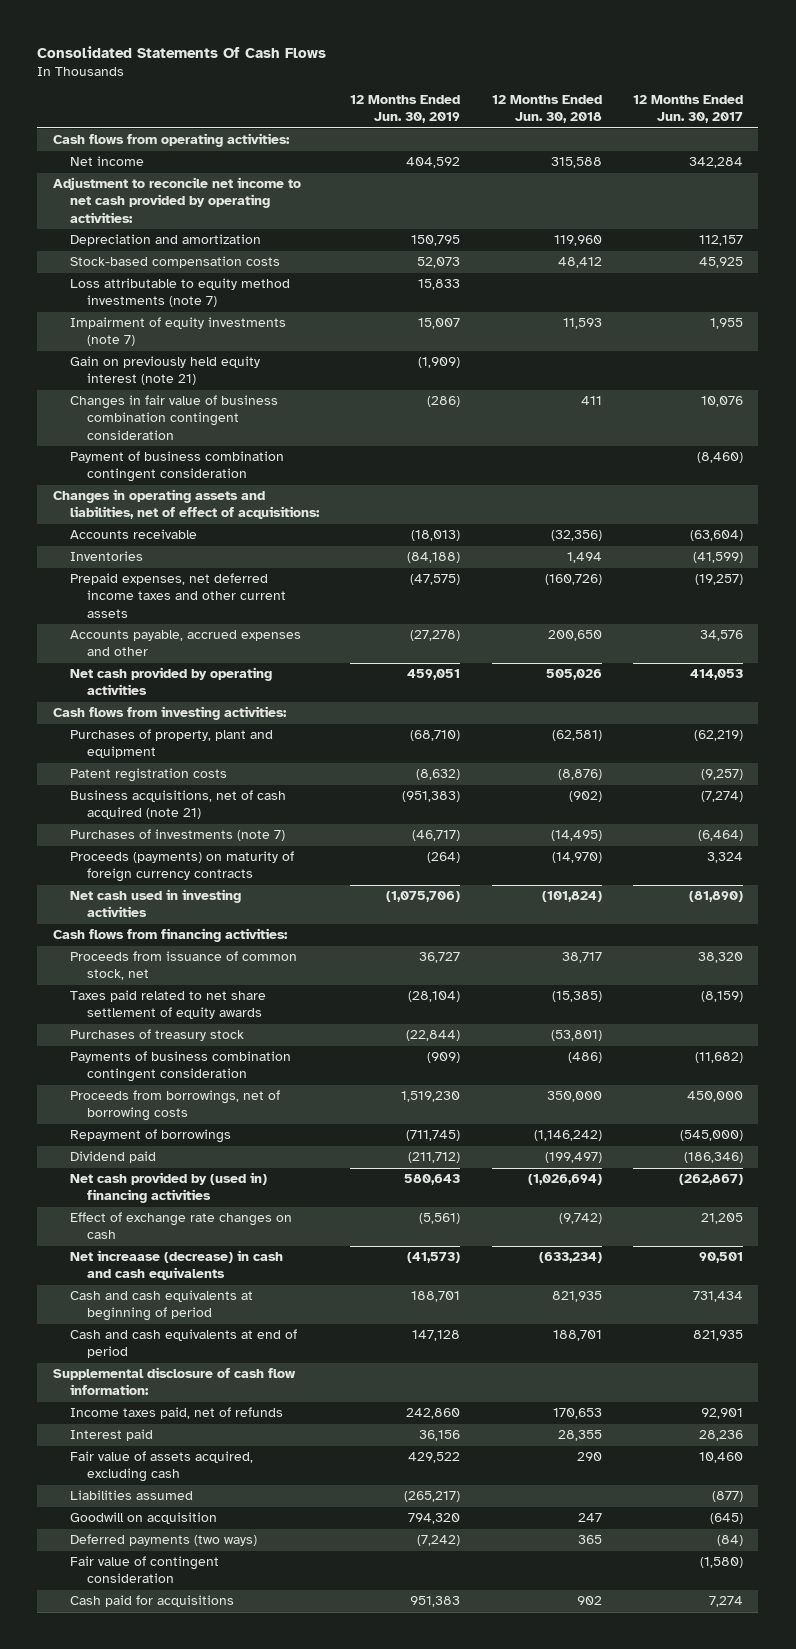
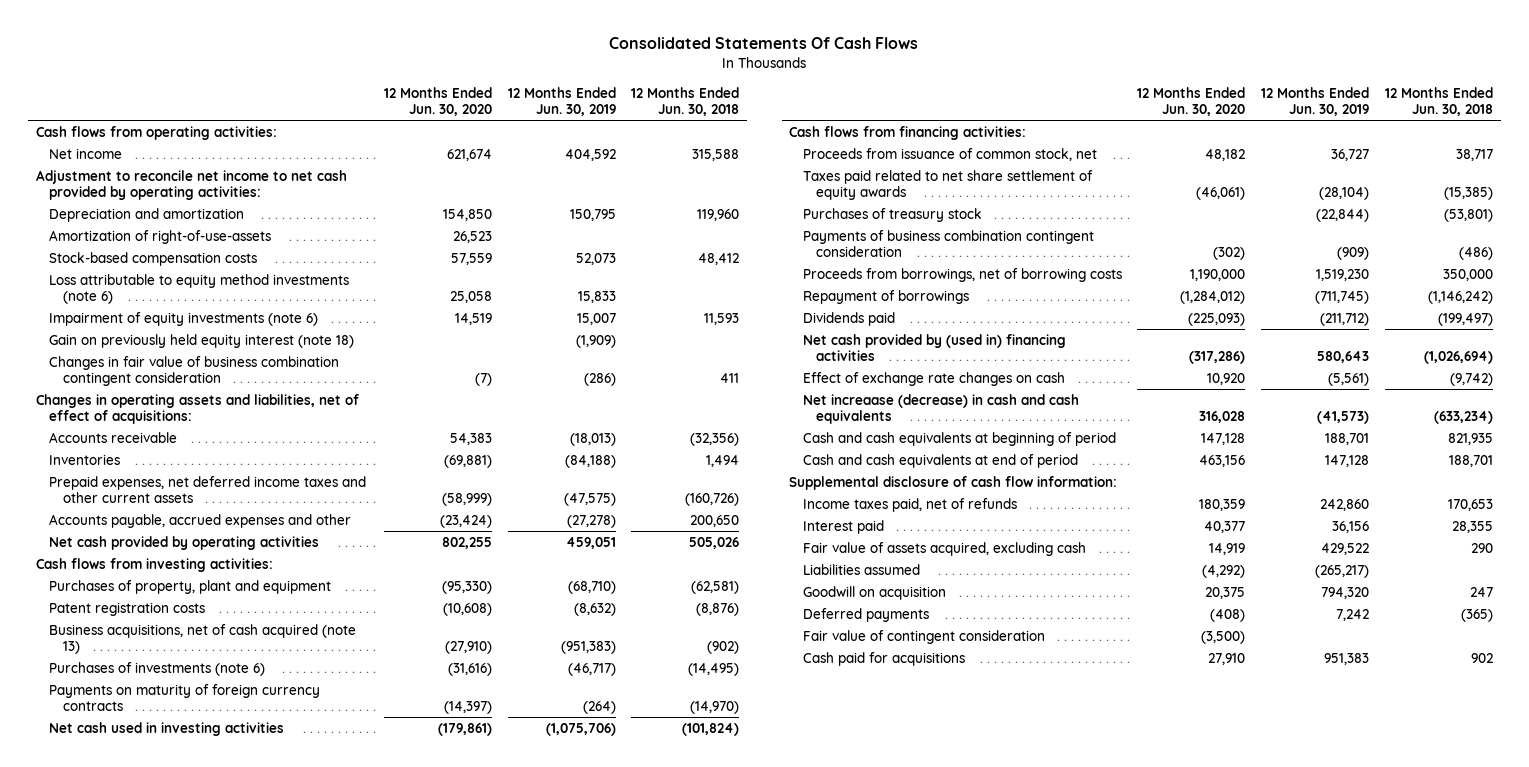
[632,95,743,124] 12 Months Ended Jun. 30, 2017 -> none
none -> [383,86,492,116] 12 Months Ended Jun. 30, 2020
none -> [49,230,272,245] Amortization of right-of-use-assets
[69,278,290,308] Loss attributable to equity method investments (note 7) -> [49,274,350,305] Loss attributable to equity method investments (note 6)
[69,317,286,347] Impairment of equity investments (note 7) -> [49,312,319,327] Impairment of equity investments (note 6)
[69,356,260,386] Gain on previously held equity interest (note 21) -> [49,334,355,349] Gain on previously held equity interest (note 18)
[69,451,284,483] Payment of business combination contingent consideration -> none
[69,790,286,820] Business acquisitions, net of cash acquired (note 21) -> [49,624,357,655] Business acquisitions, net of cash acquired (note 13)
[69,829,285,842] Purchases of investments (note 7) -> [49,662,266,677] Purchases of investments (note 6)
[69,851,294,883] Proceeds (payments) on maturity of foreign currency contracts -> [49,684,321,712] Payments on maturity of foreign currency contracts
[69,1151,156,1164] Dividend paid -> [802,312,895,327] Dividends paid
[69,1534,257,1547] Deferred payments (two ways) -> [802,608,929,623] Deferred payments
[417,1535,461,1547] (7,242) -> [1336,609,1370,622] 7,242
[577,1535,602,1545] 365 -> [1460,609,1493,623] (365)

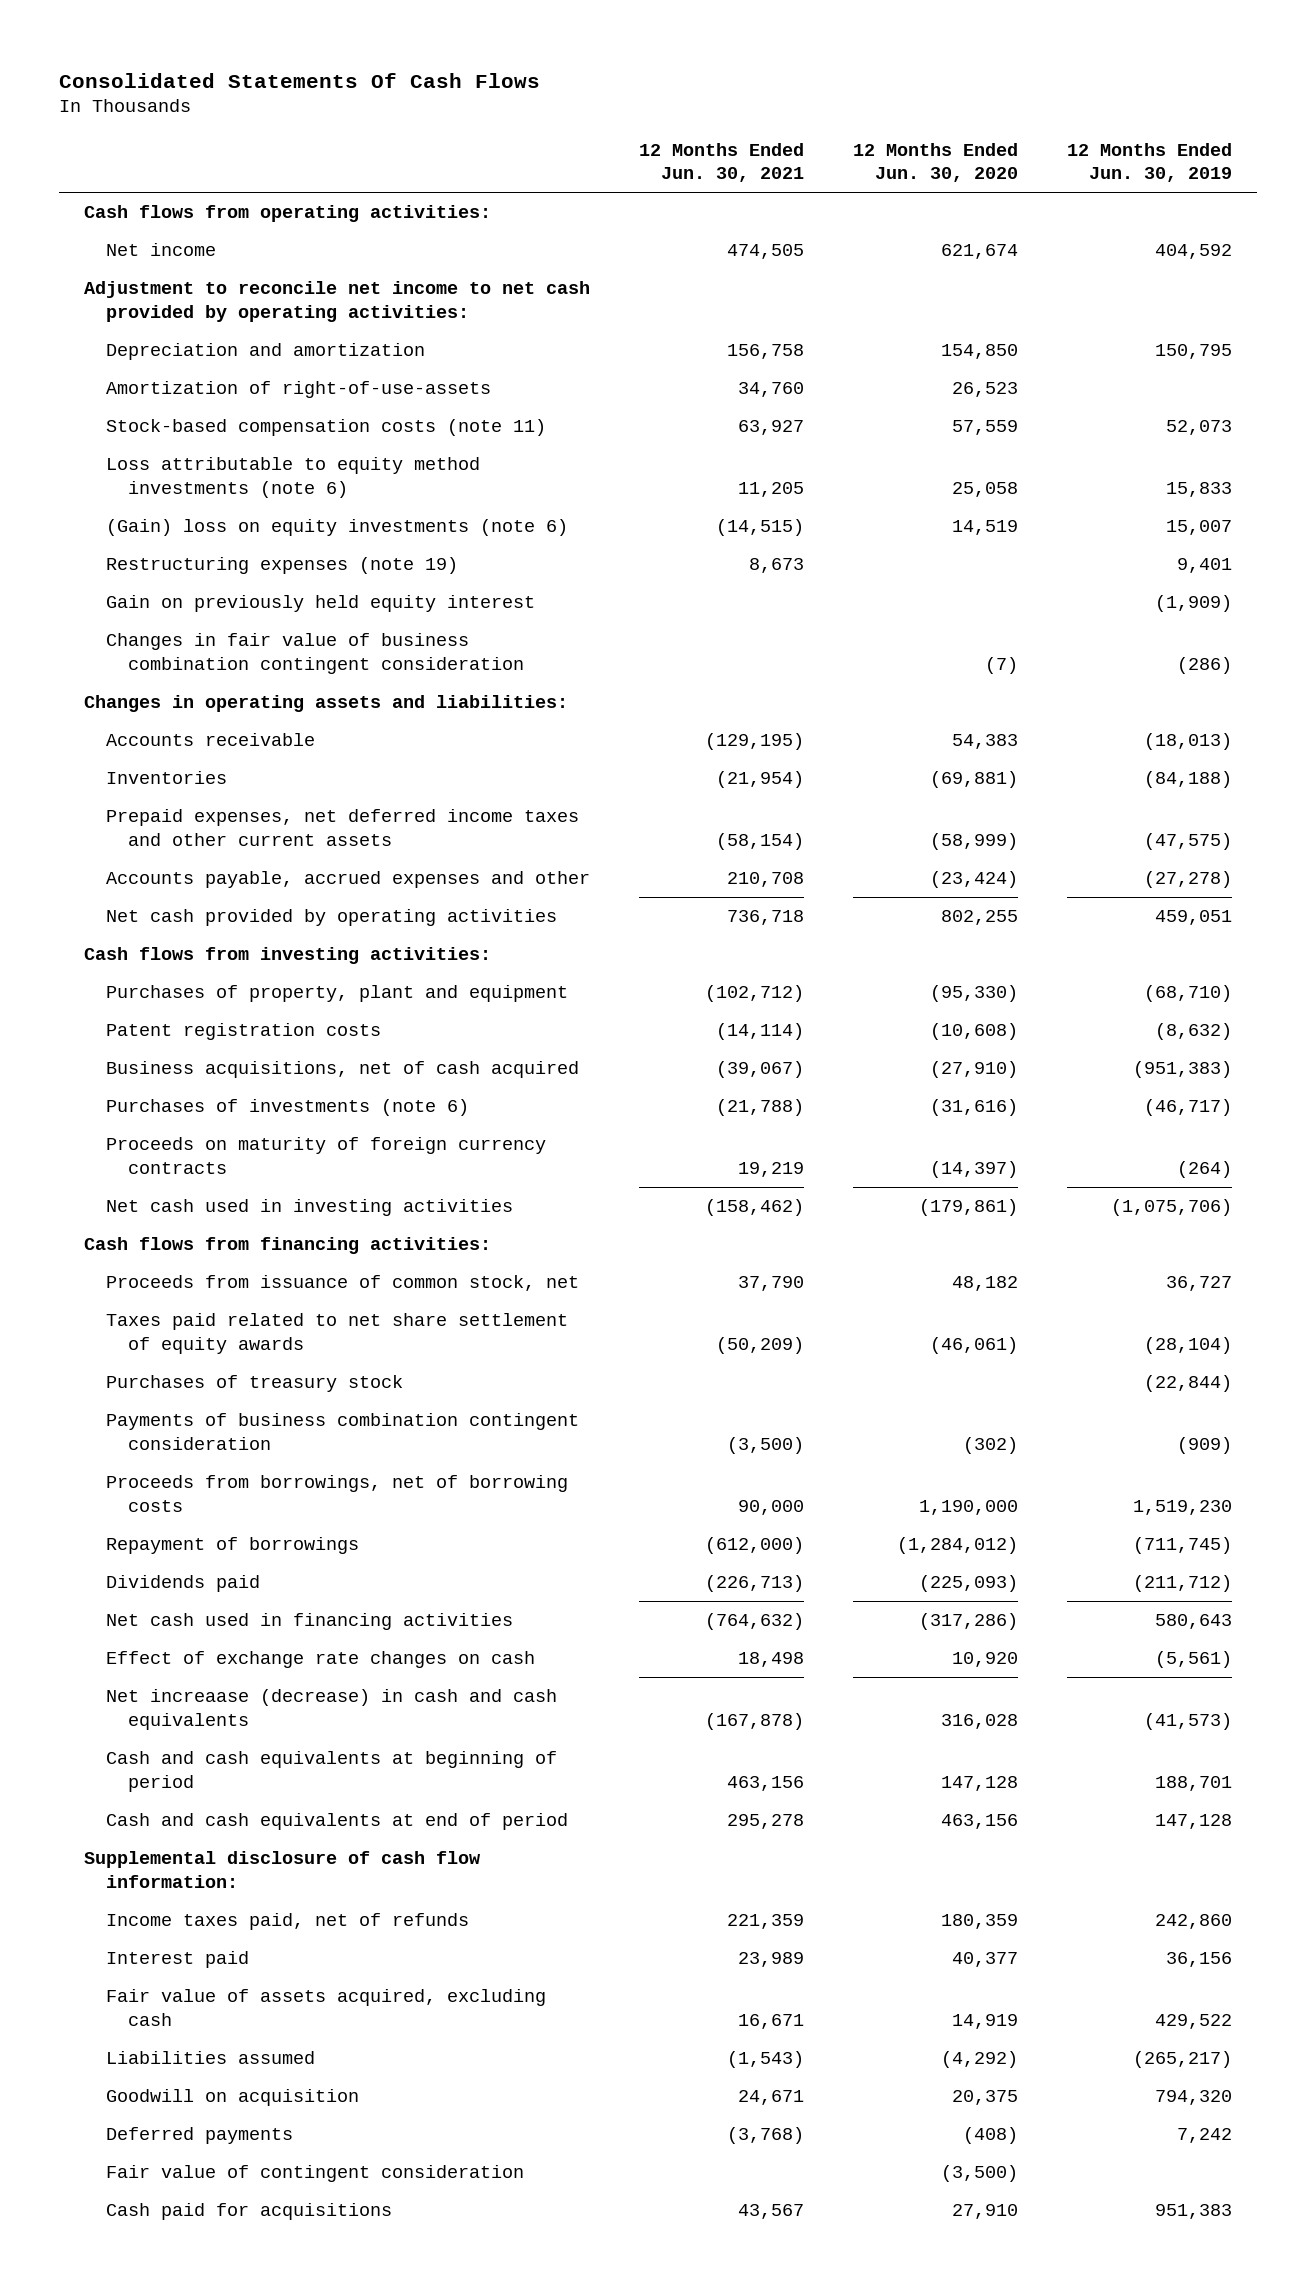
[631,86,740,116] 12 Months Ended Jun. 30, 2018 -> none
none -> [639,142,805,183] 12 Months Ended Jun. 30, 2021
[49,252,258,267] Stock-based compensation costs -> [106,418,547,436] Stock-based compensation costs (note 11)
[49,312,319,327] Impairment of equity investments (note 6) -> [106,518,569,536] (Gain) loss on equity investments (note 6)
none -> [106,556,459,574] Restructuring expenses (note 19)
[49,334,355,349] Gain on previously held equity interest (note 18) -> [106,594,536,612] Gain on previously held equity interest
[35,394,359,425] Changes in operating assets and liabilities, net of effect of acquisitions: -> [83,694,568,712] Changes in operating assets and liabilities:
[49,624,357,655] Business acquisitions, net of cash acquired (note 13) -> [106,1060,580,1078] Business acquisitions, net of cash acquired
[49,684,321,712] Payments on maturity of foreign currency contracts -> [106,1136,547,1174] Proceeds on maturity of foreign currency contracts
[802,334,1066,362] Net cash provided by (used in) financing activities -> [106,1612,514,1630] Net cash used in financing activities

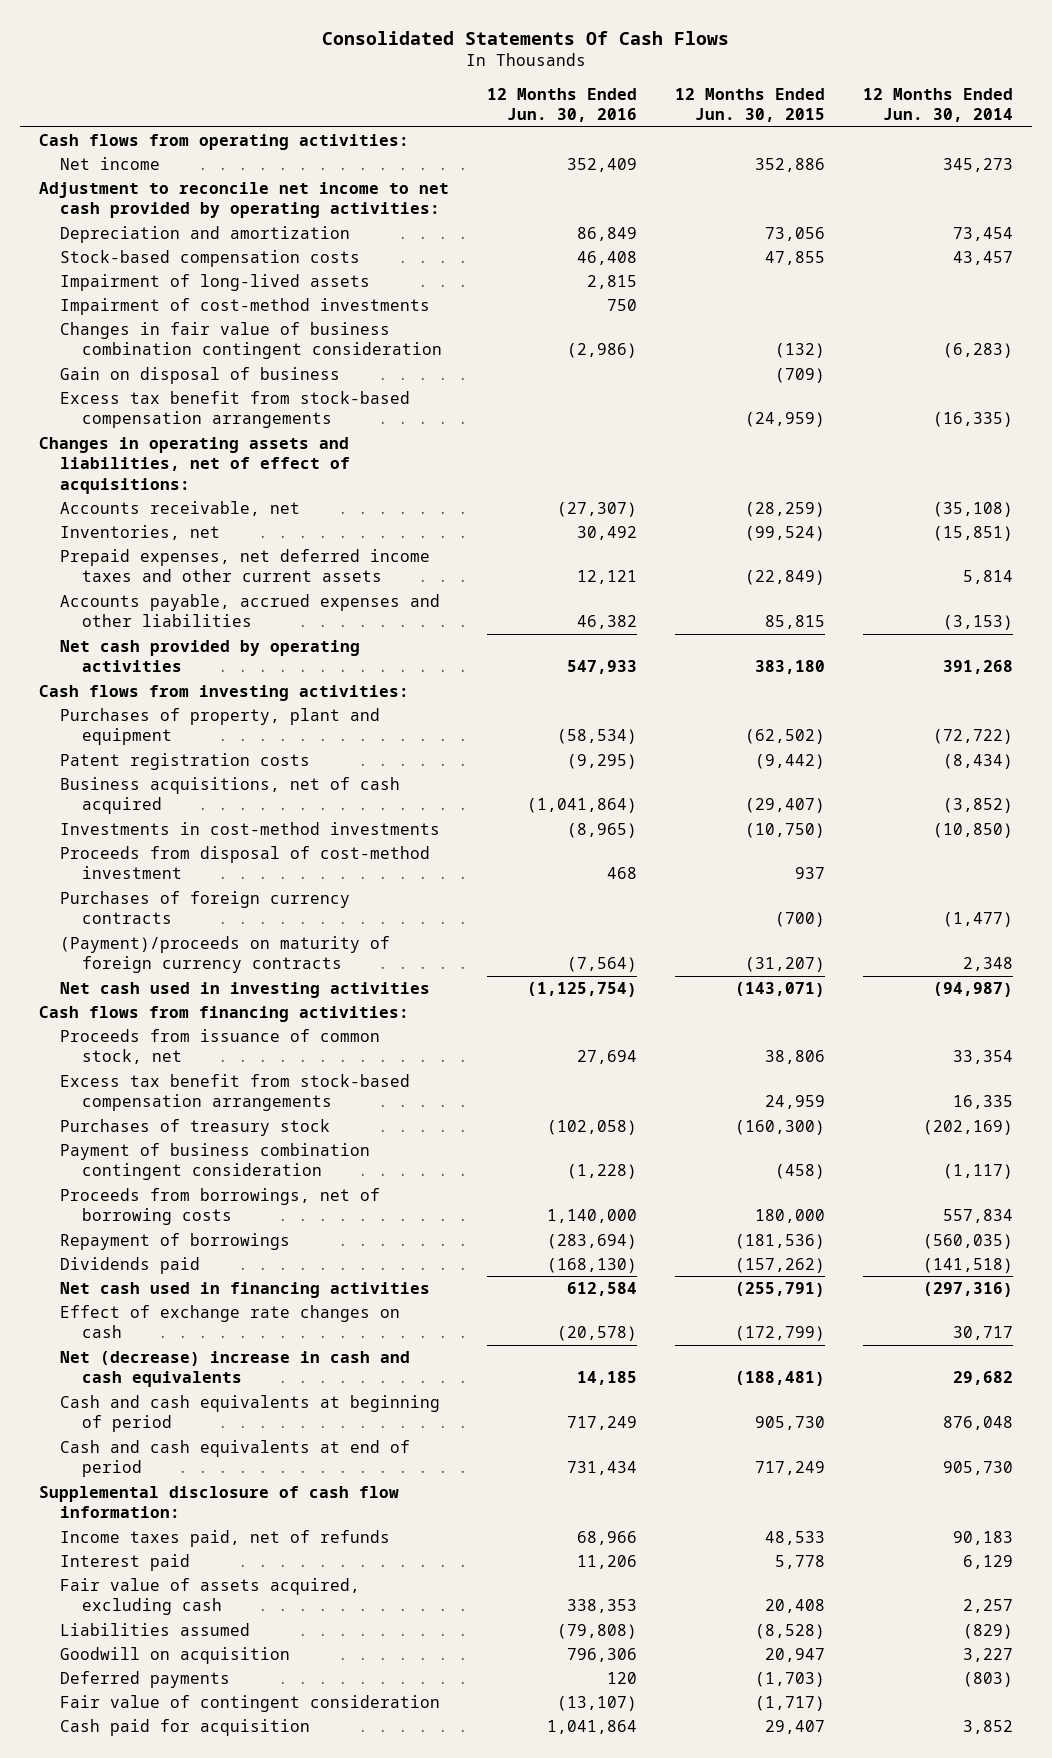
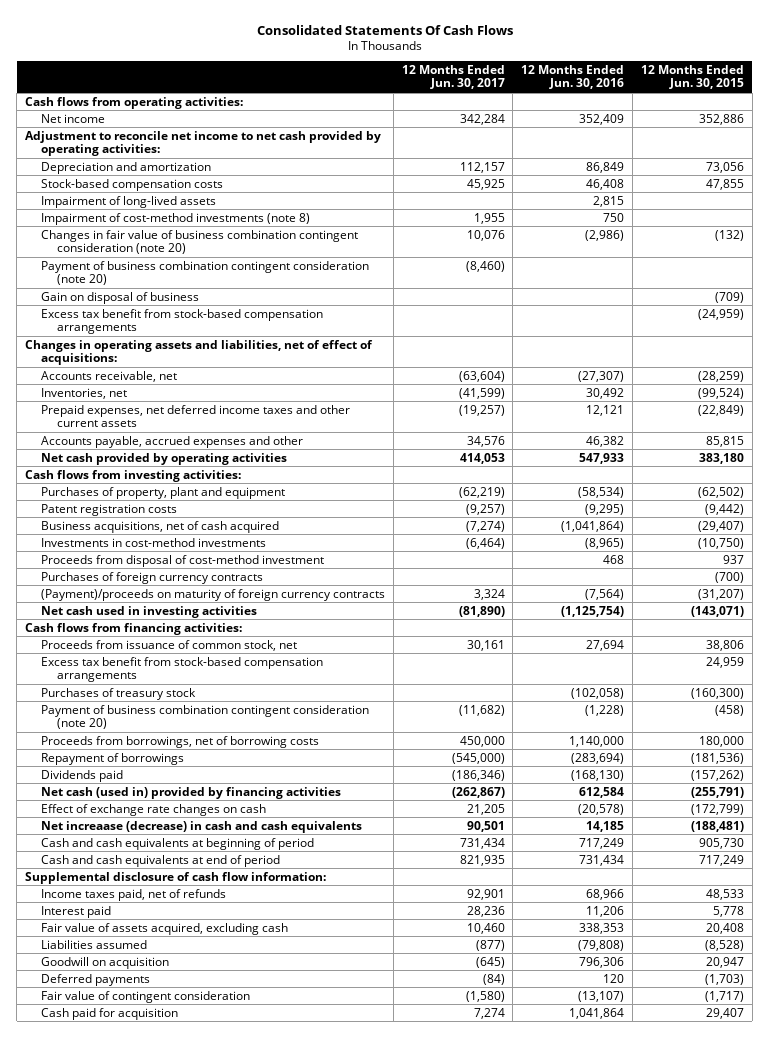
[862,87,1013,123] 12 Months Ended Jun. 30, 2014 -> none
none -> [401,65,505,90] 12 Months Ended Jun. 30, 2017
[60,297,431,315] Impairment of cost-method investments -> [41,212,311,225] Impairment of cost-method investments (note 8)
[60,321,442,360] Changes in fair value of business combination contingent consideration -> [41,229,359,255] Changes in fair value of business combination contingent consideration (note 20)
none -> [41,260,370,286] Payment of business combination contingent consideration (note 20)
[60,593,441,628] Accounts payable, accrued expenses and other liabilities -> [41,435,304,448] Accounts payable, accrued expenses and other
[60,1142,371,1181] Payment of business combination contingent consideration -> [41,704,370,730] Payment of business combination contingent consideration (note 20)
[60,1281,431,1298] Net cash used in financing activities -> [41,786,342,799] Net cash (used in) provided by financing activities
[60,1350,411,1388] Net (decrease) increase in cash and cash equivalents -> [41,820,363,833] Net increaase (decrease) in cash and cash equivalents

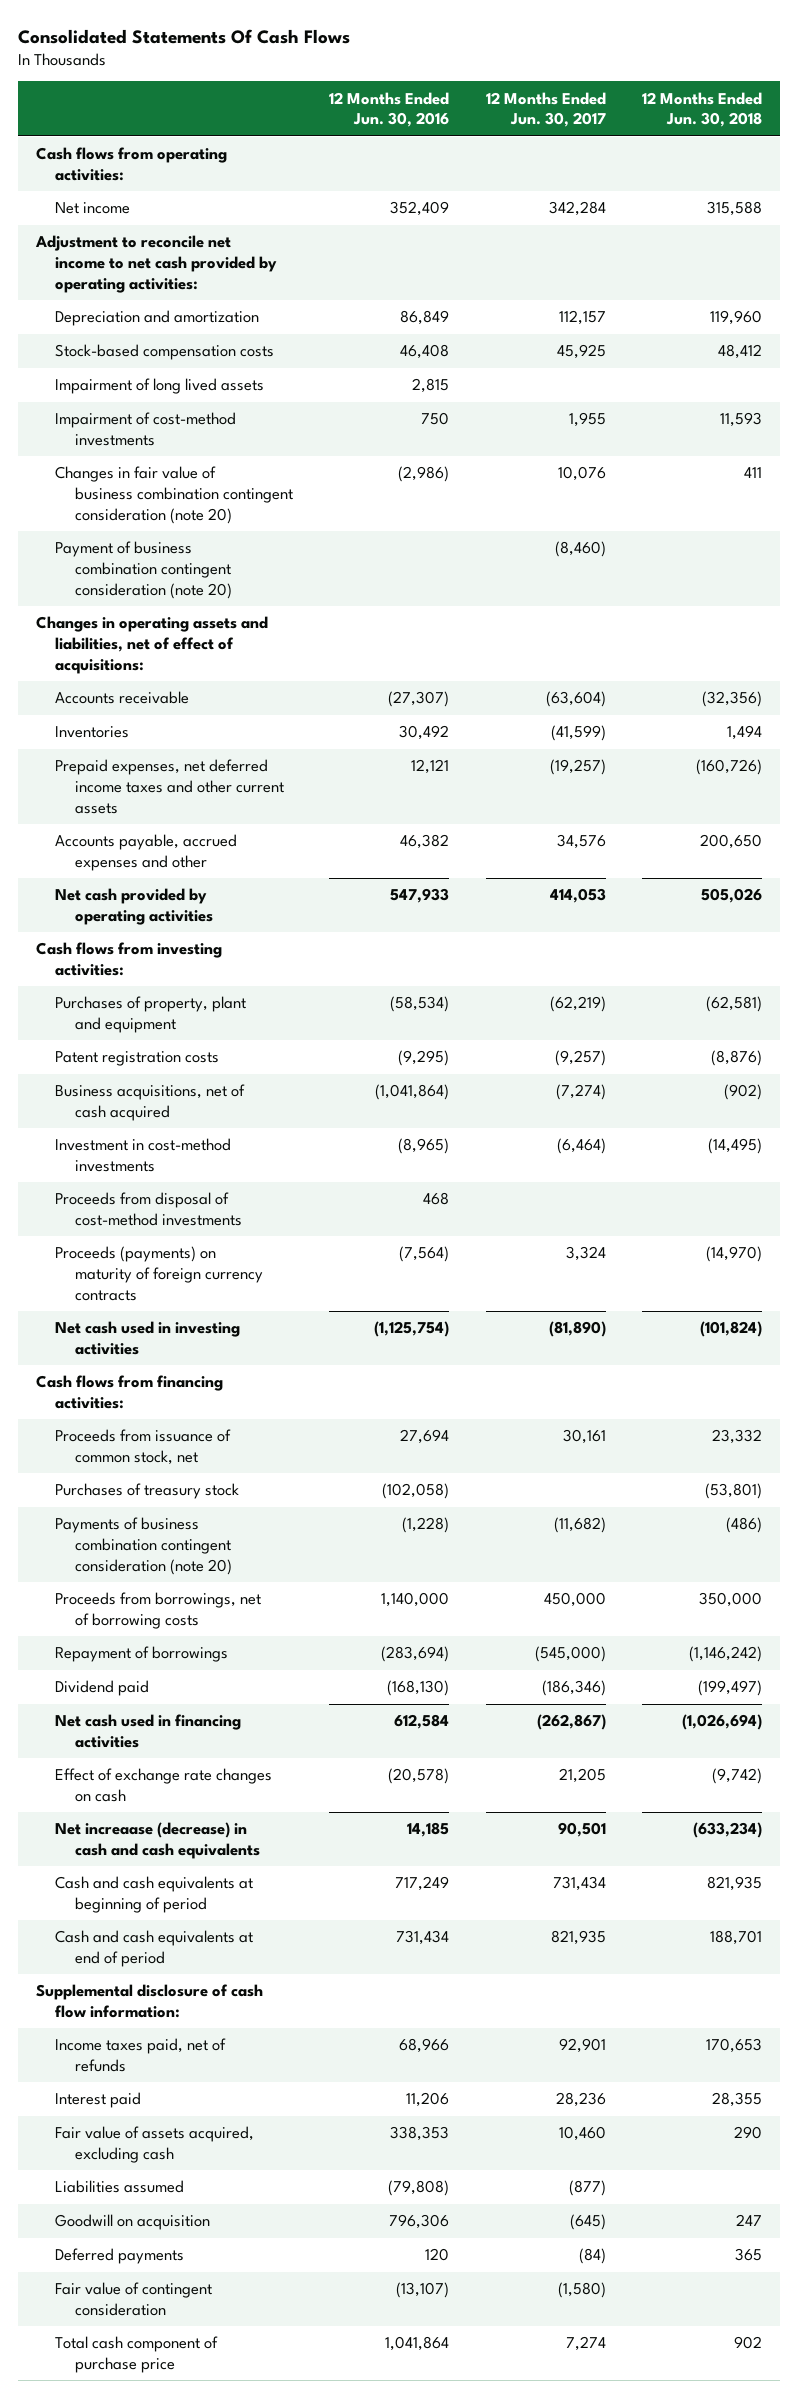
[640,65,744,90] 12 Months Ended Jun. 30, 2015 -> none
none -> [642,91,763,128] 12 Months Ended Jun. 30, 2018
[41,195,217,208] Impairment of long-lived assets -> [55,378,265,395] Impairment of long lived assets
[41,212,311,225] Impairment of cost-method investments (note 8) -> [55,412,237,447] Impairment of cost-method investments
[41,291,200,304] Gain on disposal of business -> none
[41,308,324,335] Excess tax benefit from stock-based compensation arrangements -> none
[41,370,178,382] Accounts receivable, net -> [55,691,190,705] Accounts receivable
[41,387,128,399] Inventories, net -> [55,726,130,739] Inventories
[41,571,264,584] Purchases of foreign currency contracts -> none
[41,537,267,547] Investments in cost-method investments -> [55,1138,232,1173] Investment in cost-method investments
[41,554,325,567] Proceeds from disposal of cost-method investment -> [55,1192,243,1227] Proceeds from disposal of cost-method investments
[41,588,386,601] (Payment)/proceeds on maturity of foreign currency contracts -> [55,1246,264,1301] Proceeds (payments) on maturity of foreign currency contracts
[41,656,324,683] Excess tax benefit from stock-based compensation arrangements -> none
[41,704,370,730] Payment of business combination contingent consideration (note 20) -> [55,1517,233,1575] Payments of business combination contingent consideration (note 20)
[41,769,124,782] Dividends paid -> [55,1680,150,1697] Dividend paid
[41,786,342,799] Net cash (used in) provided by financing activities -> [55,1714,242,1749] Net cash used in financing activities
[41,1007,179,1020] Cash paid for acquisition -> [55,2336,219,2374] Total cash component of purchase price

